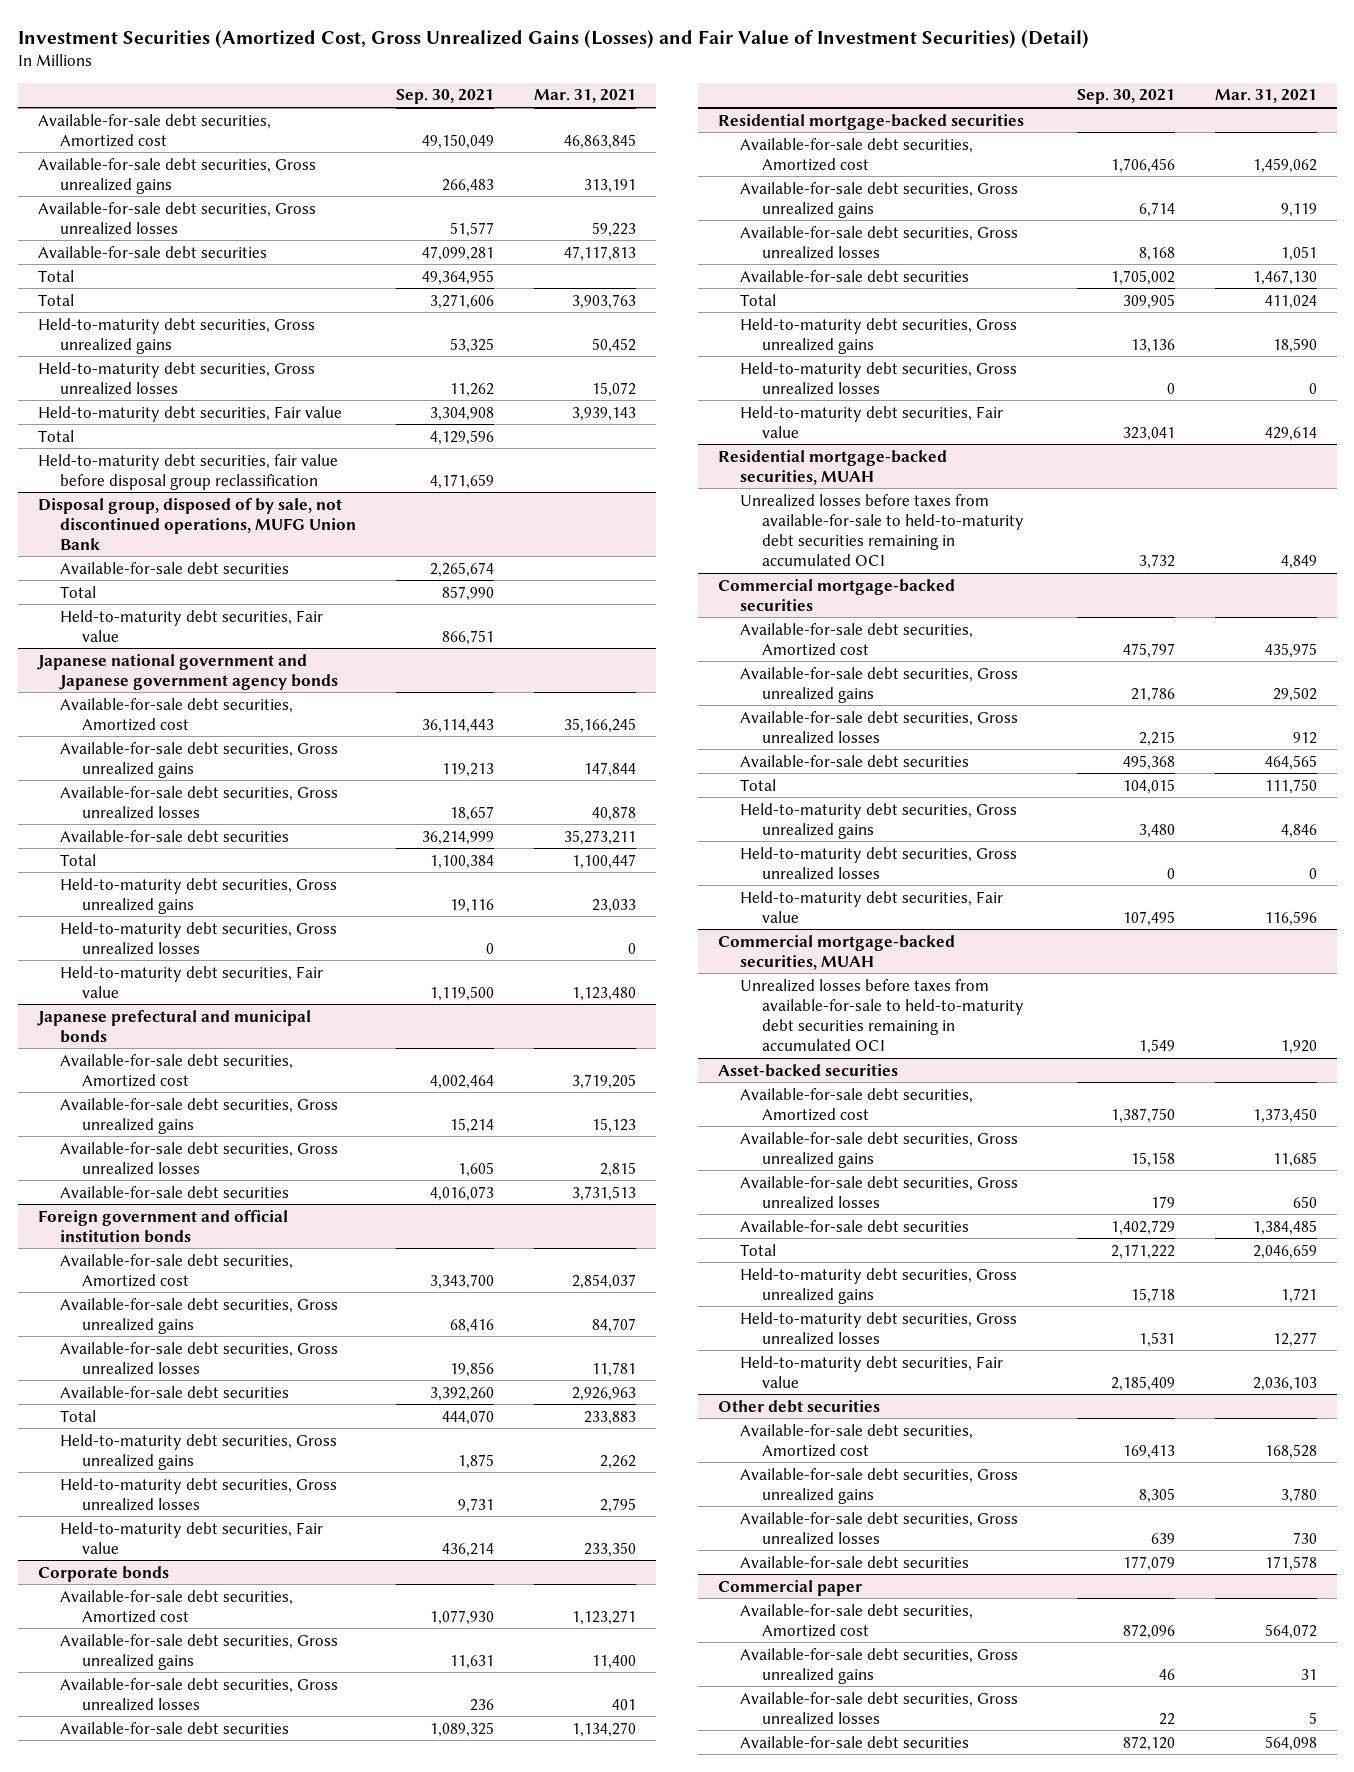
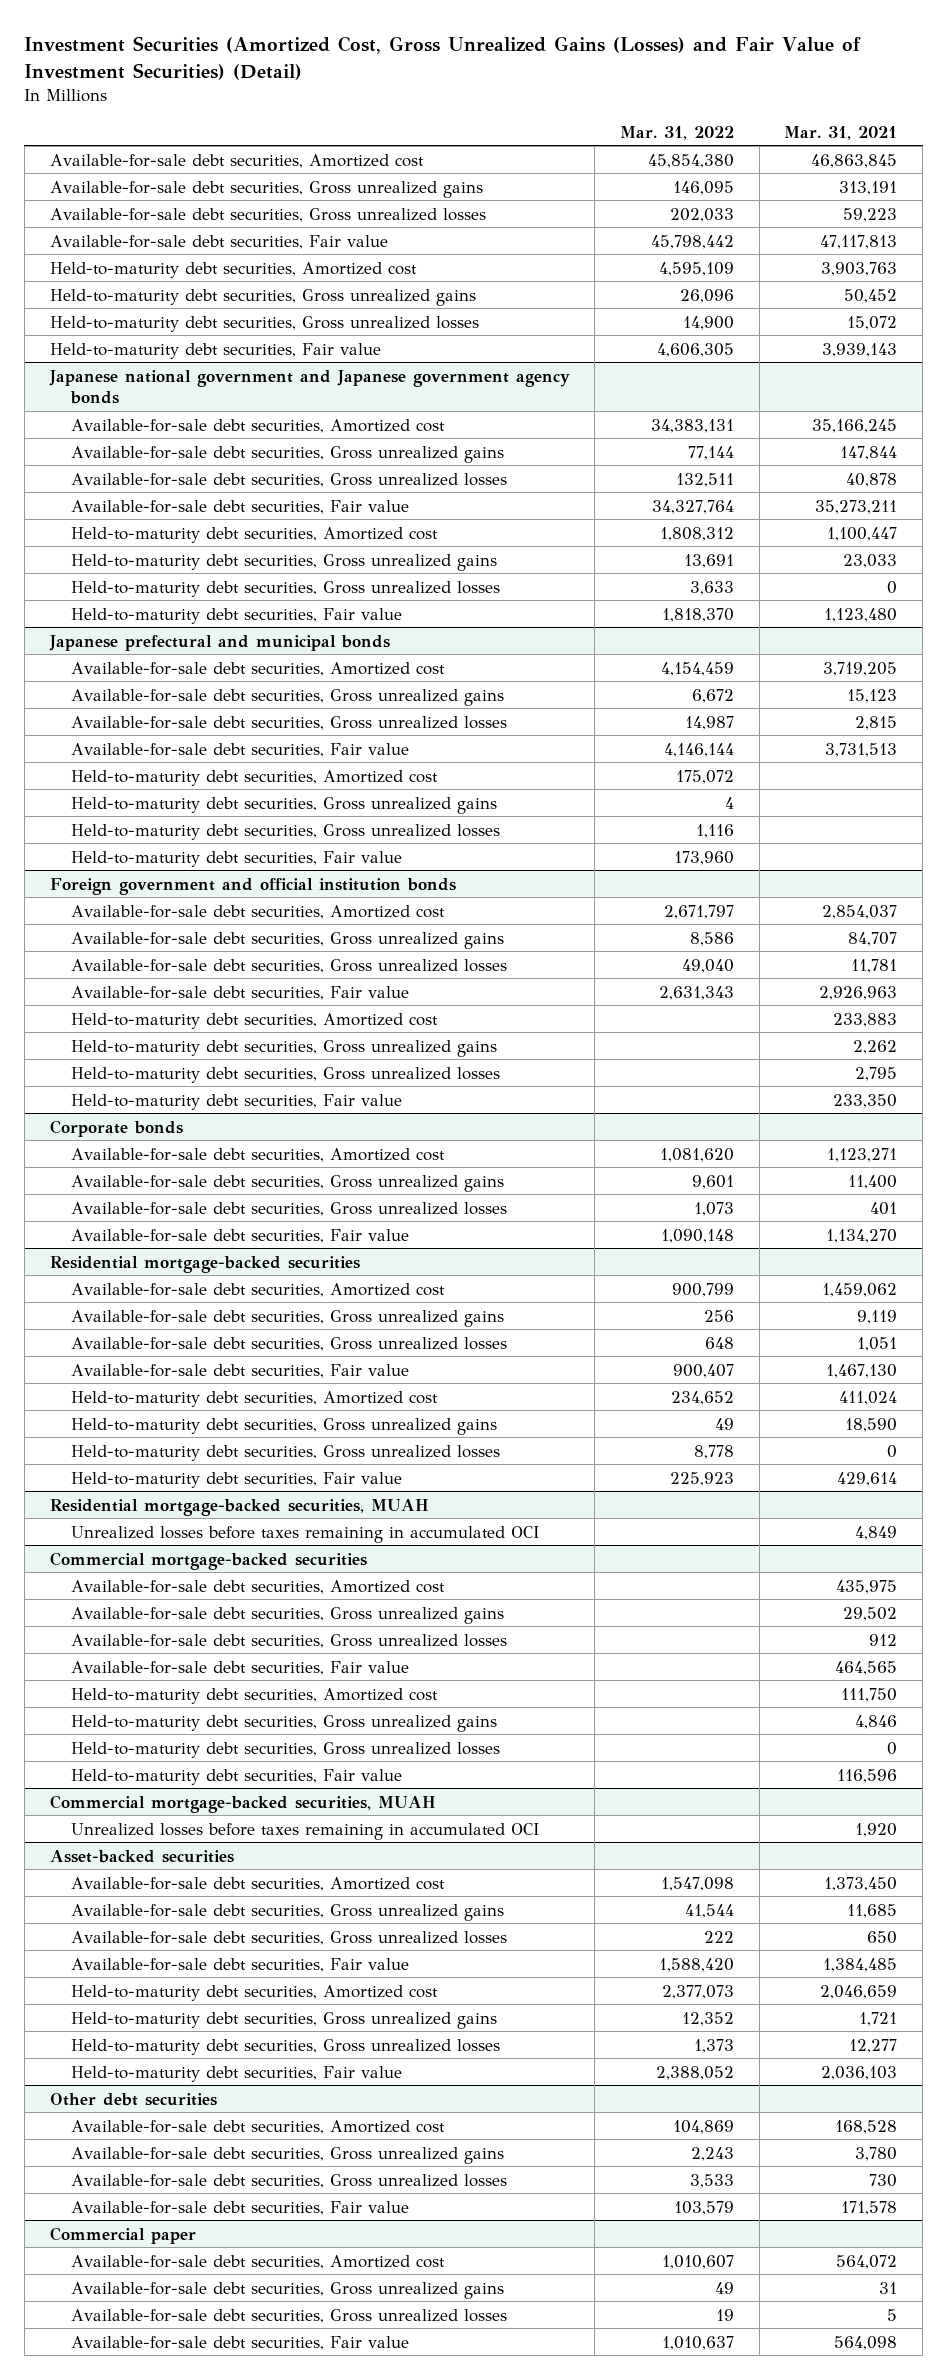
[395,89,494,105] Sep. 30, 2021 -> none
none -> [619,125,734,140] Mar. 31, 2022
[37,269,74,282] Total -> none
[37,245,267,258] Available-for-sale debt securities -> [49,234,388,249] Available-for-sale debt securities, Fair value
[37,293,74,306] Total -> [49,261,417,278] Held-to-maturity debt securities, Amortized cost
[37,429,74,442] Total -> none
[37,453,338,490] Held-to-maturity debt securities, fair value before disposal group reclassification -> none
[37,497,356,550] Disposal group, disposed of by sale, not discontinued operations, MUFG Union Bank -> none
[59,561,289,574] Available-for-sale debt securities -> none
[59,585,96,598] Total -> none
[59,609,323,642] Held-to-maturity debt securities, Fair value -> none
[59,829,289,842] Available-for-sale debt securities -> [70,499,409,514] Available-for-sale debt securities, Fair value
[59,853,96,866] Total -> [70,526,438,543] Held-to-maturity debt securities, Amortized cost
[59,1185,289,1198] Available-for-sale debt securities -> [70,742,409,757] Available-for-sale debt securities, Fair value
none -> [70,769,438,786] Held-to-maturity debt securities, Amortized cost
none -> [70,796,497,814] Held-to-maturity debt securities, Gross unrealized gains
none -> [70,823,500,840] Held-to-maturity debt securities, Gross unrealized losses
none -> [70,850,402,867] Held-to-maturity debt securities, Fair value
[59,1385,289,1398] Available-for-sale debt securities -> [70,985,409,1000] Available-for-sale debt securities, Fair value
[59,1409,96,1422] Total -> [70,1012,438,1029] Held-to-maturity debt securities, Amortized cost
[59,1721,289,1734] Available-for-sale debt securities -> [70,1228,409,1243] Available-for-sale debt securities, Fair value
[740,269,970,282] Available-for-sale debt securities -> [70,1363,409,1378] Available-for-sale debt securities, Fair value
[740,293,777,306] Total -> [70,1390,438,1407] Held-to-maturity debt securities, Amortized cost
[740,493,1025,566] Unrealized losses before taxes from available-for-sale to held-to-maturity debt securities remaining in accumulated OCI -> [70,1525,539,1543] Unrealized losses before taxes remaining in accumulated OCI
[740,754,970,767] Available-for-sale debt securities -> [70,1660,409,1675] Available-for-sale debt securities, Fair value
[740,778,777,791] Total -> [70,1687,438,1704] Held-to-maturity debt securities, Amortized cost
[740,978,1025,1051] Unrealized losses before taxes from available-for-sale to held-to-maturity debt securities remaining in accumulated OCI -> [70,1822,539,1840] Unrealized losses before taxes remaining in accumulated OCI
[740,1219,970,1232] Available-for-sale debt securities -> [70,1957,409,1972] Available-for-sale debt securities, Fair value
[740,1243,777,1256] Total -> [70,1984,438,2001] Held-to-maturity debt securities, Amortized cost
[740,1555,970,1568] Available-for-sale debt securities -> [70,2200,409,2215] Available-for-sale debt securities, Fair value
[740,1735,970,1748] Available-for-sale debt securities -> [70,2335,409,2350] Available-for-sale debt securities, Fair value

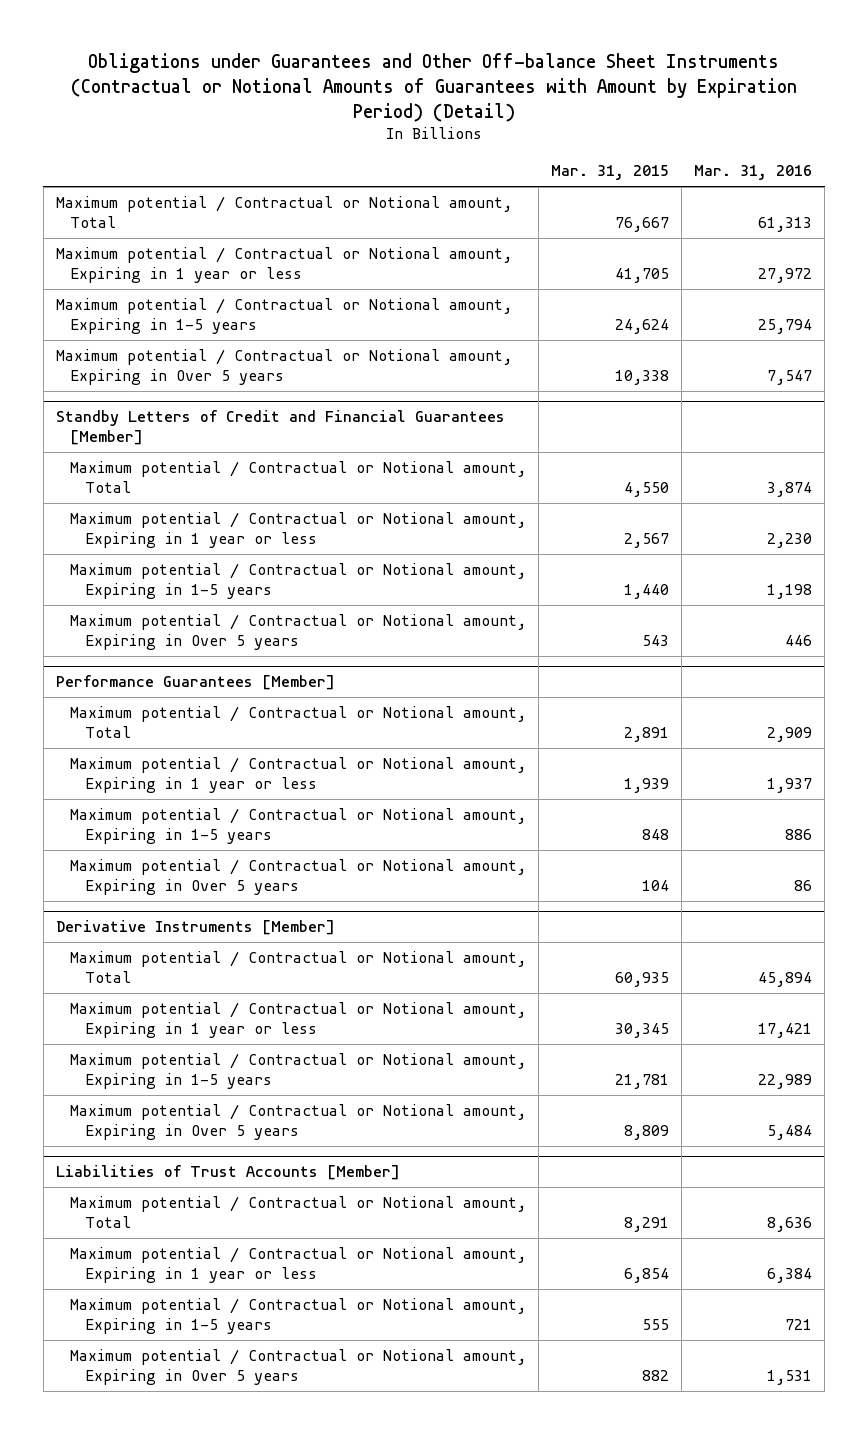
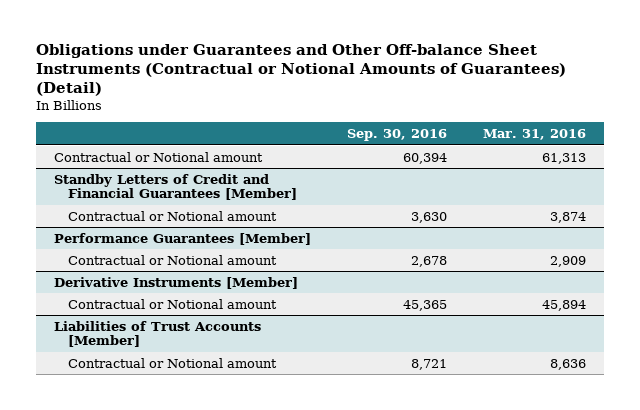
[71,53,798,122] Obligations under Guarantees and Other Off-balance Sheet Instruments (Contractual or Notional Amounts of Guarantees with Amount by Expiration Period) (Detail) -> [35,43,566,97] Obligations under Guarantees and Other Off-balance Sheet Instruments (Contractual or Notional Amounts of Guarantees) (Detail)
[551,165,670,181] Mar. 31, 2015 -> none
none -> [347,129,448,142] Sep. 30, 2016
[55,247,512,284] Maximum potential / Contractual or Notional amount, Expiring in 1 year or less -> none
[55,298,512,335] Maximum potential / Contractual or Notional amount, Expiring in 1-5 years -> none
[55,349,512,386] Maximum potential / Contractual or Notional amount, Expiring in Over 5 years -> none
[55,196,512,229] Maximum potential / Contractual or Notional amount, Total -> [53,151,263,162] Contractual or Notional amount
[70,512,527,549] Maximum potential / Contractual or Notional amount, Expiring in 1 year or less -> none
[70,563,527,600] Maximum potential / Contractual or Notional amount, Expiring in 1-5 years -> none
[70,614,527,651] Maximum potential / Contractual or Notional amount, Expiring in Over 5 years -> none
[70,461,527,494] Maximum potential / Contractual or Notional amount, Total -> [67,210,277,221] Contractual or Notional amount
[70,757,527,794] Maximum potential / Contractual or Notional amount, Expiring in 1 year or less -> none
[70,808,527,845] Maximum potential / Contractual or Notional amount, Expiring in 1-5 years -> none
[70,859,527,896] Maximum potential / Contractual or Notional amount, Expiring in Over 5 years -> none
[70,706,527,739] Maximum potential / Contractual or Notional amount, Total -> [67,254,277,265] Contractual or Notional amount
[70,1002,527,1039] Maximum potential / Contractual or Notional amount, Expiring in 1 year or less -> none
[70,1053,527,1090] Maximum potential / Contractual or Notional amount, Expiring in 1-5 years -> none
[70,1104,527,1141] Maximum potential / Contractual or Notional amount, Expiring in Over 5 years -> none
[70,951,527,984] Maximum potential / Contractual or Notional amount, Total -> [67,298,277,309] Contractual or Notional amount
[70,1247,527,1284] Maximum potential / Contractual or Notional amount, Expiring in 1 year or less -> none
[70,1298,527,1335] Maximum potential / Contractual or Notional amount, Expiring in 1-5 years -> none
[70,1349,527,1386] Maximum potential / Contractual or Notional amount, Expiring in Over 5 years -> none
[70,1196,527,1229] Maximum potential / Contractual or Notional amount, Total -> [67,357,277,368] Contractual or Notional amount

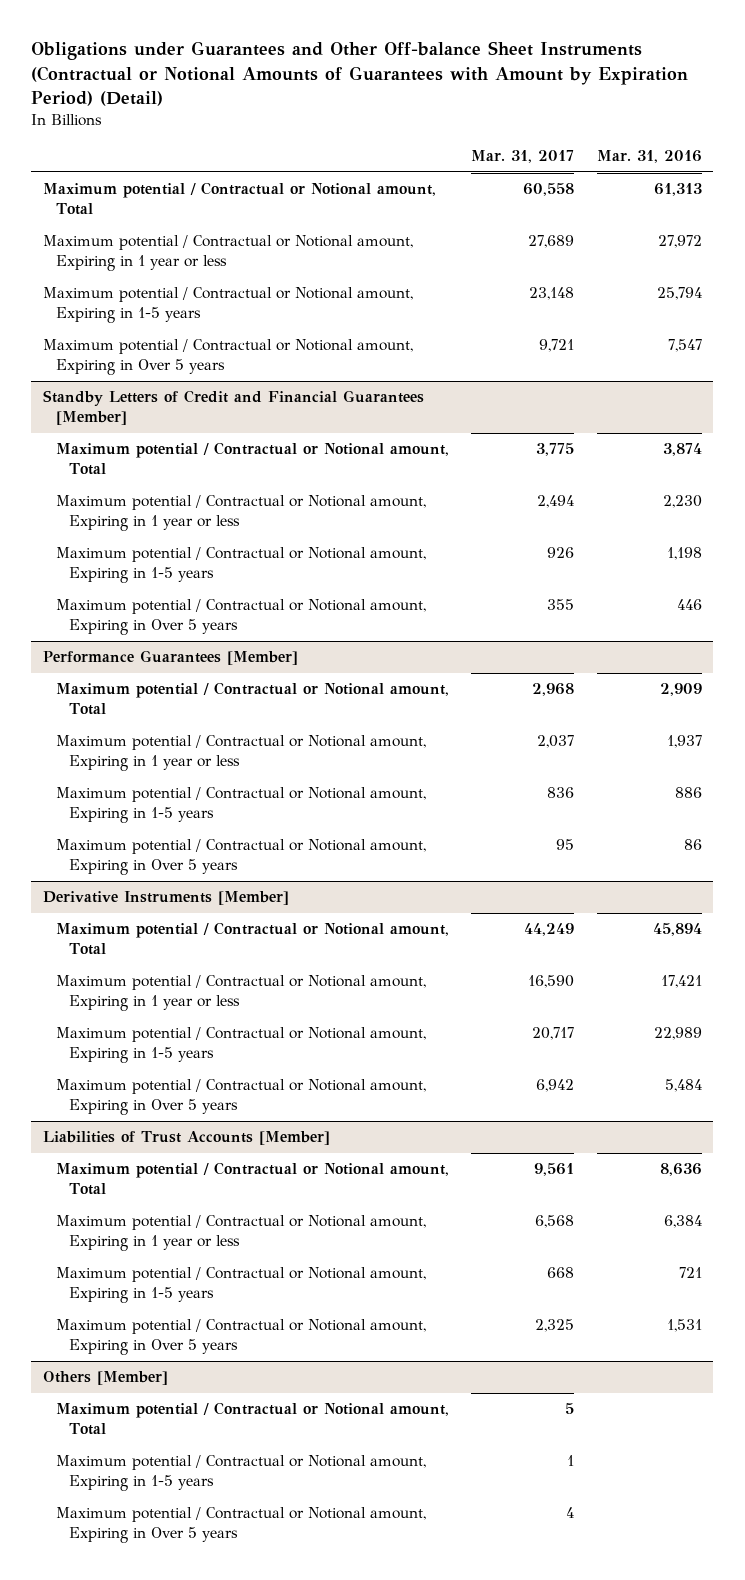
[35,43,566,97] Obligations under Guarantees and Other Off-balance Sheet Instruments (Contractual or Notional Amounts of Guarantees) (Detail) -> [31,41,689,106] Obligations under Guarantees and Other Off-balance Sheet Instruments (Contractual or Notional Amounts of Guarantees with Amount by Expiration Period) (Detail)
[347,129,448,142] Sep. 30, 2016 -> none
none -> [471,150,575,164] Mar. 31, 2017
[53,151,263,162] Contractual or Notional amount -> [42,182,436,216] Maximum potential / Contractual or Notional amount, Total
none -> [42,235,413,272] Maximum potential / Contractual or Notional amount, Expiring in 1 year or less
none -> [42,287,413,324] Maximum potential / Contractual or Notional amount, Expiring in 1-5 years
none -> [42,339,413,376] Maximum potential / Contractual or Notional amount, Expiring in Over 5 years
[67,210,277,221] Contractual or Notional amount -> [55,442,449,476] Maximum potential / Contractual or Notional amount, Total
none -> [55,495,426,532] Maximum potential / Contractual or Notional amount, Expiring in 1 year or less
none -> [55,547,426,584] Maximum potential / Contractual or Notional amount, Expiring in 1-5 years
none -> [55,599,426,636] Maximum potential / Contractual or Notional amount, Expiring in Over 5 years
[67,254,277,265] Contractual or Notional amount -> [55,682,449,716] Maximum potential / Contractual or Notional amount, Total
none -> [55,735,426,772] Maximum potential / Contractual or Notional amount, Expiring in 1 year or less
none -> [55,787,426,824] Maximum potential / Contractual or Notional amount, Expiring in 1-5 years
none -> [55,839,426,876] Maximum potential / Contractual or Notional amount, Expiring in Over 5 years
[67,298,277,309] Contractual or Notional amount -> [55,922,449,956] Maximum potential / Contractual or Notional amount, Total
none -> [55,975,426,1012] Maximum potential / Contractual or Notional amount, Expiring in 1 year or less
none -> [55,1027,426,1064] Maximum potential / Contractual or Notional amount, Expiring in 1-5 years
none -> [55,1079,426,1116] Maximum potential / Contractual or Notional amount, Expiring in Over 5 years
[67,357,277,368] Contractual or Notional amount -> [55,1162,449,1196] Maximum potential / Contractual or Notional amount, Total
none -> [55,1215,426,1252] Maximum potential / Contractual or Notional amount, Expiring in 1 year or less
none -> [55,1267,426,1304] Maximum potential / Contractual or Notional amount, Expiring in 1-5 years
none -> [55,1319,426,1356] Maximum potential / Contractual or Notional amount, Expiring in Over 5 years
none -> [42,1371,168,1386] Others [Member]
none -> [55,1402,449,1436] Maximum potential / Contractual or Notional amount, Total
none -> [55,1455,426,1492] Maximum potential / Contractual or Notional amount, Expiring in 1-5 years
none -> [55,1507,426,1544] Maximum potential / Contractual or Notional amount, Expiring in Over 5 years

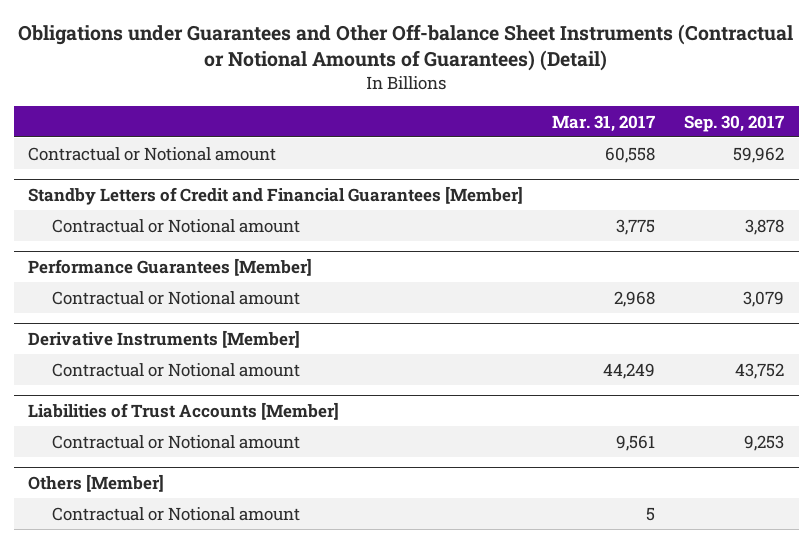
[31,41,689,106] Obligations under Guarantees and Other Off-balance Sheet Instruments (Contractual or Notional Amounts of Guarantees with Amount by Expiration Period) (Detail) -> [18,24,794,72] Obligations under Guarantees and Other Off-balance Sheet Instruments (Contractual or Notional Amounts of Guarantees) (Detail)
[596,150,702,164] Mar. 31, 2016 -> none
none -> [684,114,785,132] Sep. 30, 2017
[42,235,413,272] Maximum potential / Contractual or Notional amount, Expiring in 1 year or less -> none
[42,287,413,324] Maximum potential / Contractual or Notional amount, Expiring in 1-5 years -> none
[42,339,413,376] Maximum potential / Contractual or Notional amount, Expiring in Over 5 years -> none
[42,182,436,216] Maximum potential / Contractual or Notional amount, Total -> [28,146,277,161] Contractual or Notional amount
[55,495,426,532] Maximum potential / Contractual or Notional amount, Expiring in 1 year or less -> none
[55,547,426,584] Maximum potential / Contractual or Notional amount, Expiring in 1-5 years -> none
[55,599,426,636] Maximum potential / Contractual or Notional amount, Expiring in Over 5 years -> none
[55,442,449,476] Maximum potential / Contractual or Notional amount, Total -> [51,218,300,233] Contractual or Notional amount
[55,735,426,772] Maximum potential / Contractual or Notional amount, Expiring in 1 year or less -> none
[55,787,426,824] Maximum potential / Contractual or Notional amount, Expiring in 1-5 years -> none
[55,839,426,876] Maximum potential / Contractual or Notional amount, Expiring in Over 5 years -> none
[55,682,449,716] Maximum potential / Contractual or Notional amount, Total -> [51,290,300,305] Contractual or Notional amount
[55,975,426,1012] Maximum potential / Contractual or Notional amount, Expiring in 1 year or less -> none
[55,1027,426,1064] Maximum potential / Contractual or Notional amount, Expiring in 1-5 years -> none
[55,1079,426,1116] Maximum potential / Contractual or Notional amount, Expiring in Over 5 years -> none
[55,922,449,956] Maximum potential / Contractual or Notional amount, Total -> [51,362,300,377] Contractual or Notional amount
[55,1215,426,1252] Maximum potential / Contractual or Notional amount, Expiring in 1 year or less -> none
[55,1267,426,1304] Maximum potential / Contractual or Notional amount, Expiring in 1-5 years -> none
[55,1319,426,1356] Maximum potential / Contractual or Notional amount, Expiring in Over 5 years -> none
[55,1162,449,1196] Maximum potential / Contractual or Notional amount, Total -> [51,434,300,449] Contractual or Notional amount
[55,1455,426,1492] Maximum potential / Contractual or Notional amount, Expiring in 1-5 years -> none
[55,1507,426,1544] Maximum potential / Contractual or Notional amount, Expiring in Over 5 years -> none
[55,1402,449,1436] Maximum potential / Contractual or Notional amount, Total -> [51,506,300,521] Contractual or Notional amount

